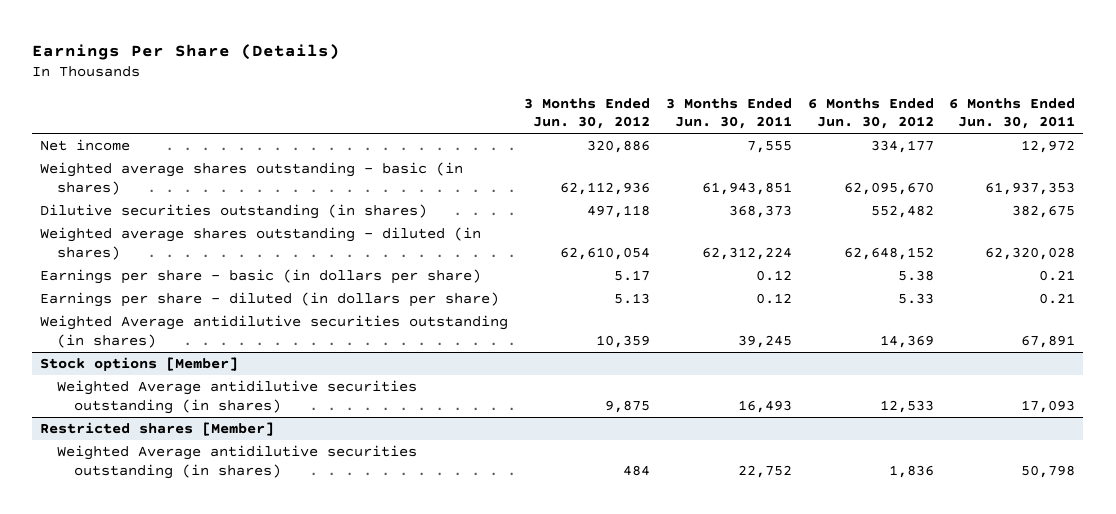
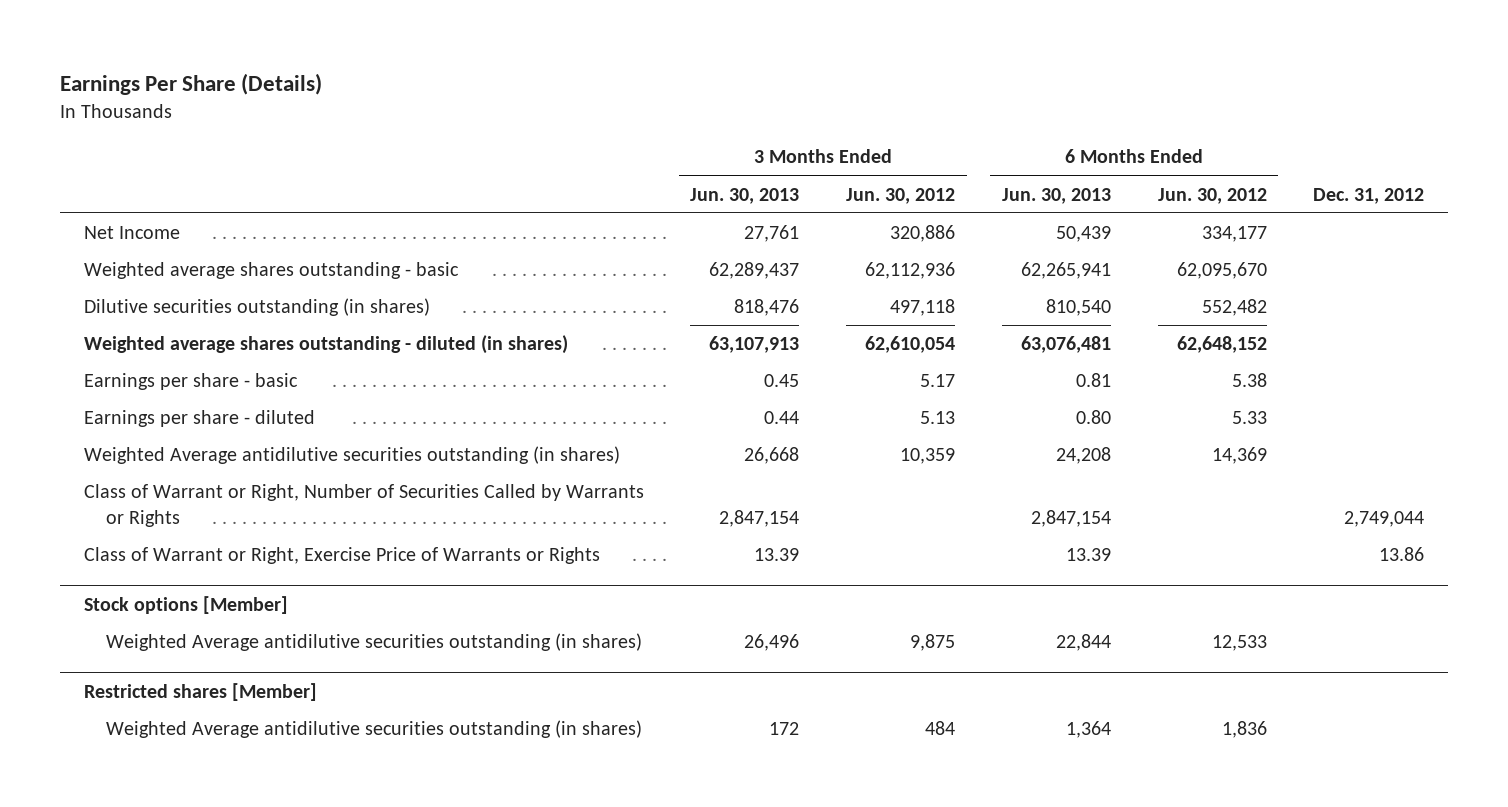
[665,97,792,130] 3 Months Ended Jun. 30, 2011 -> none
[949,97,1076,130] 6 Months Ended Jun. 30, 2011 -> none
none -> [690,187,800,204] Jun. 30, 2013
none -> [1001,187,1111,204] Jun. 30, 2013
none -> [1313,187,1425,204] Dec. 31, 2012
[40,138,131,151] Net income -> [83,226,180,240] Net Income
[40,161,464,195] Weighted average shares outstanding - basic (in shares) -> [83,262,459,280] Weighted average shares outstanding - basic
[40,268,482,284] Earnings per share - basic (in dollars per share) -> [83,373,298,391] Earnings per share - basic
[40,291,500,307] Earnings per share - diluted (in dollars per share) -> [83,410,315,428] Earnings per share - diluted
none -> [83,484,644,527] Class of Warrant or Right, Number of Securities Called by Warrants or Rights
none -> [83,547,600,565] Class of Warrant or Right, Exercise Price of Warrants or Rights

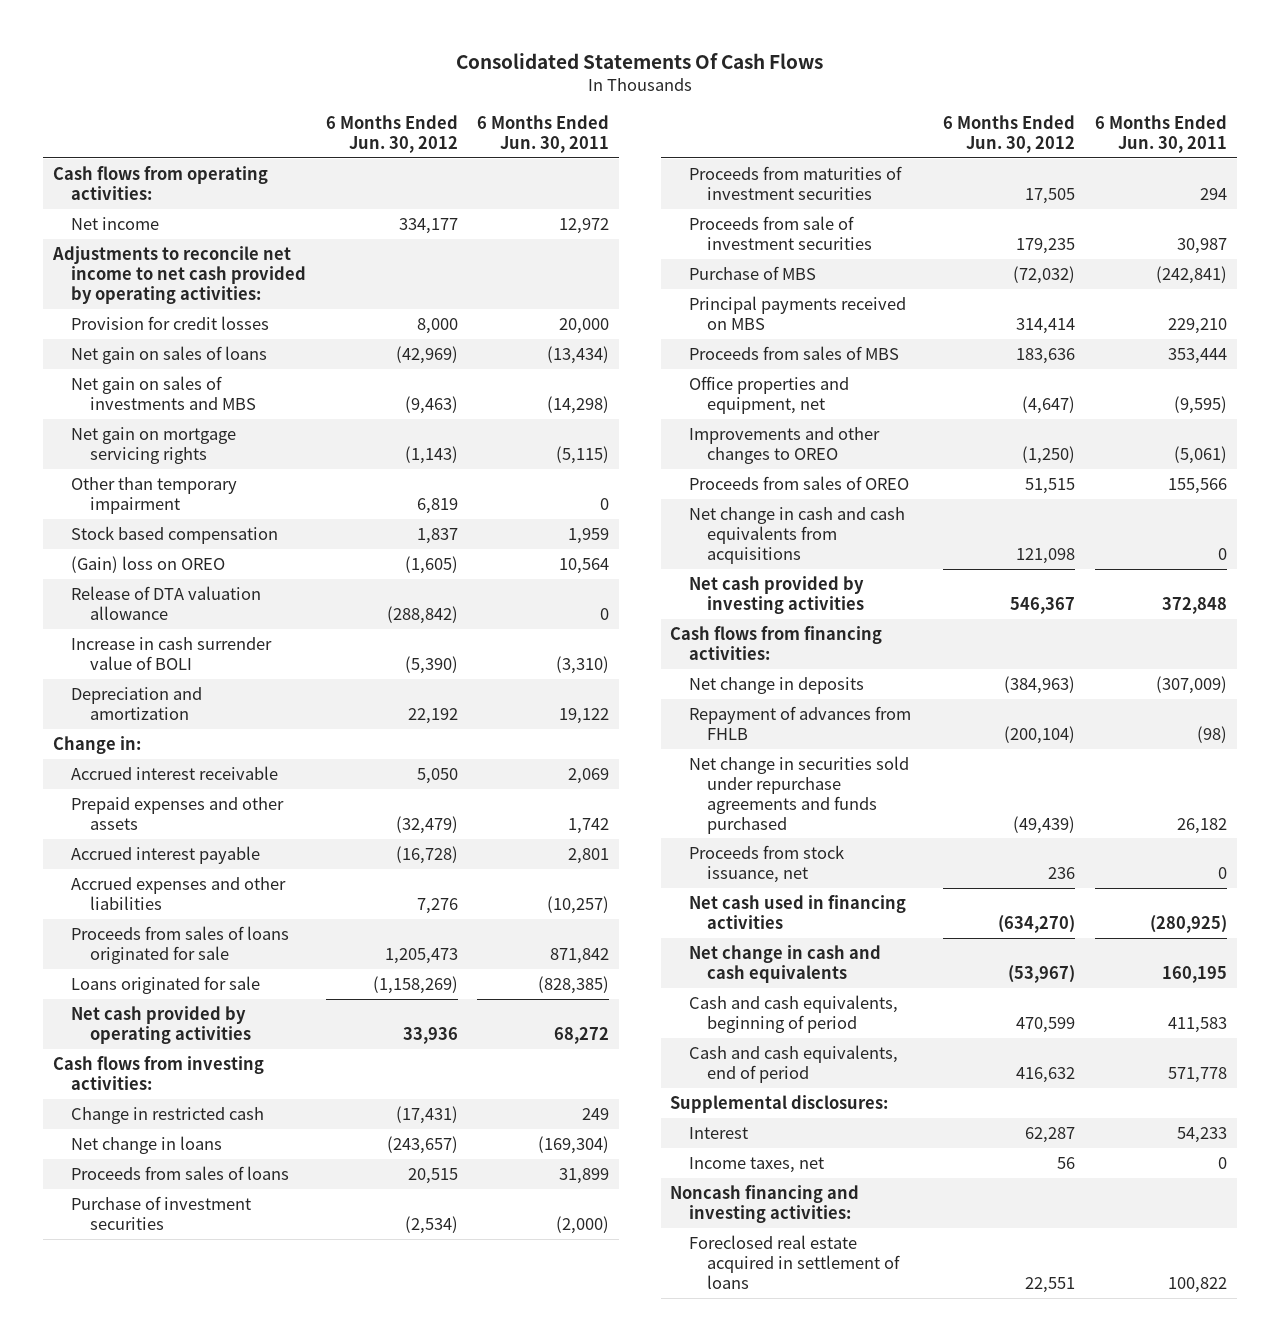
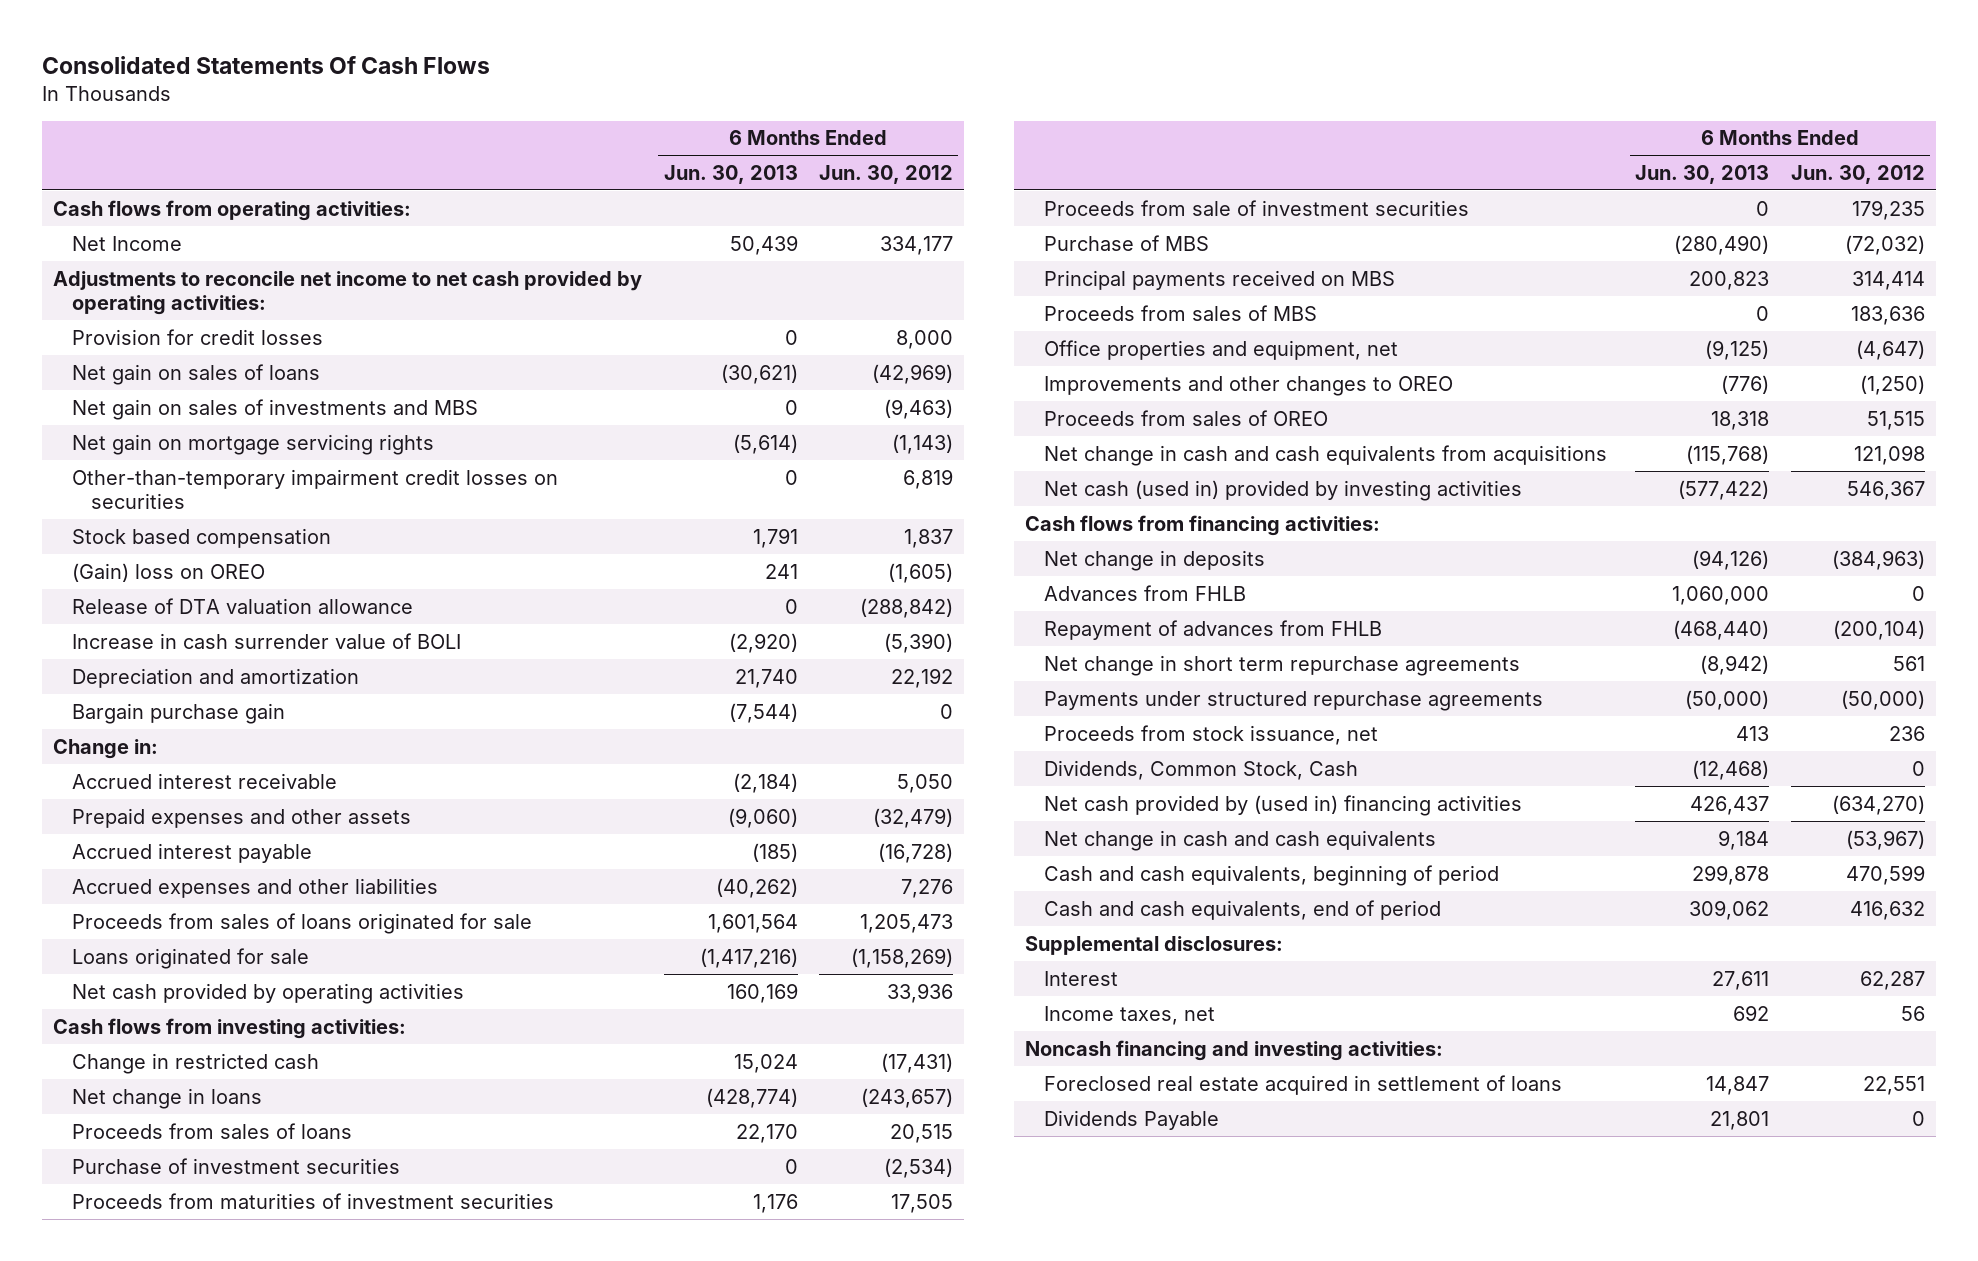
[477,115,610,154] 6 Months Ended Jun. 30, 2011 -> none
none -> [663,165,798,185] Jun. 30, 2013
[71,216,160,230] Net income -> [72,235,183,251] Net Income
[71,476,238,514] Other than temporary impairment -> [72,468,559,510] Other-than-temporary impairment credit losses on securities
none -> [72,702,286,724] Bargain purchase gain
[688,575,865,614] Net cash provided by investing activities -> [1043,479,1522,501] Net cash (used in) provided by investing activities
none -> [1043,584,1246,601] Advances from FHLB
[688,755,909,834] Net change in securities sold under repurchase agreements and funds purchased -> none
none -> [1043,654,1520,676] Net change in short term repurchase agreements
none -> [1043,690,1543,711] Payments under structured repurchase agreements
none -> [1043,759,1358,780] Dividends, Common Stock, Cash
[688,894,906,929] Net cash used in financing activities -> [1043,794,1522,816] Net cash provided by (used in) financing activities
none -> [1043,1109,1219,1130] Dividends Payable

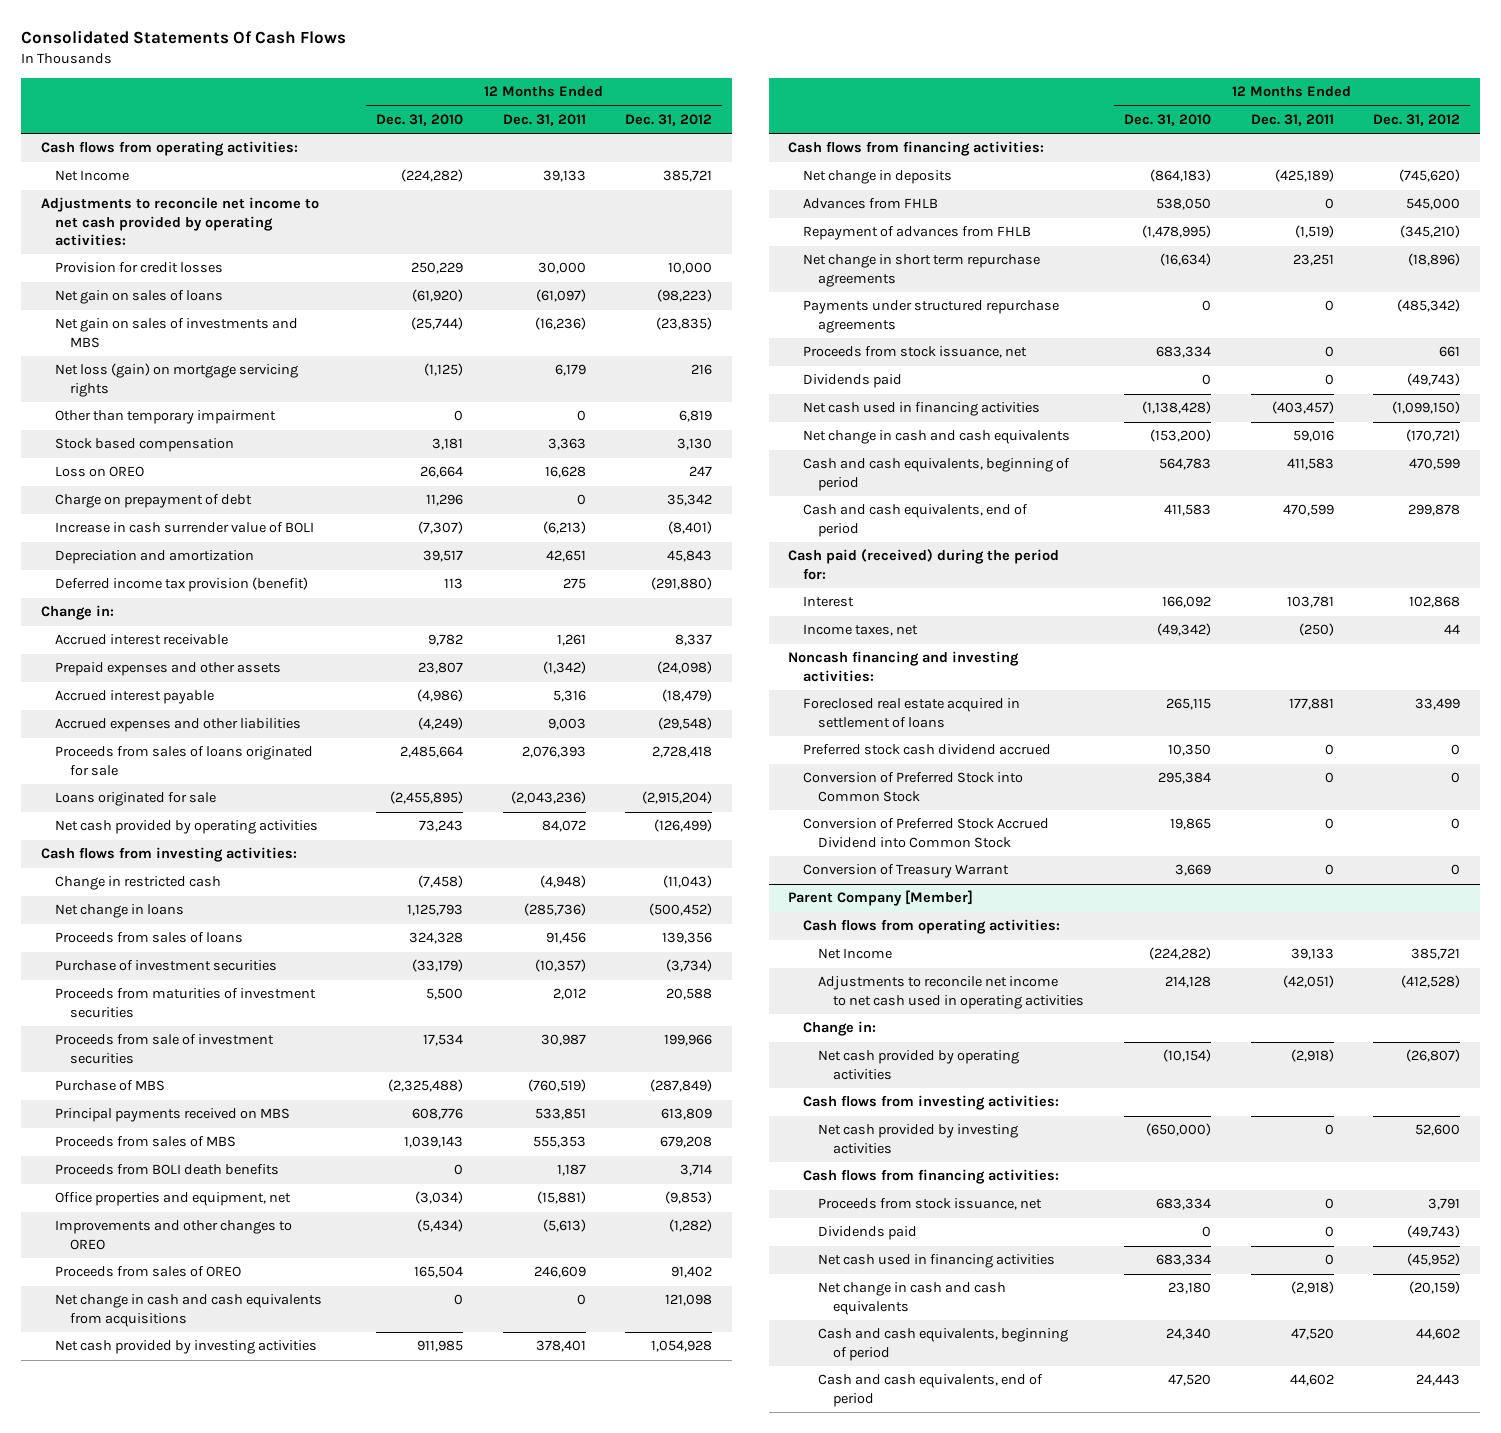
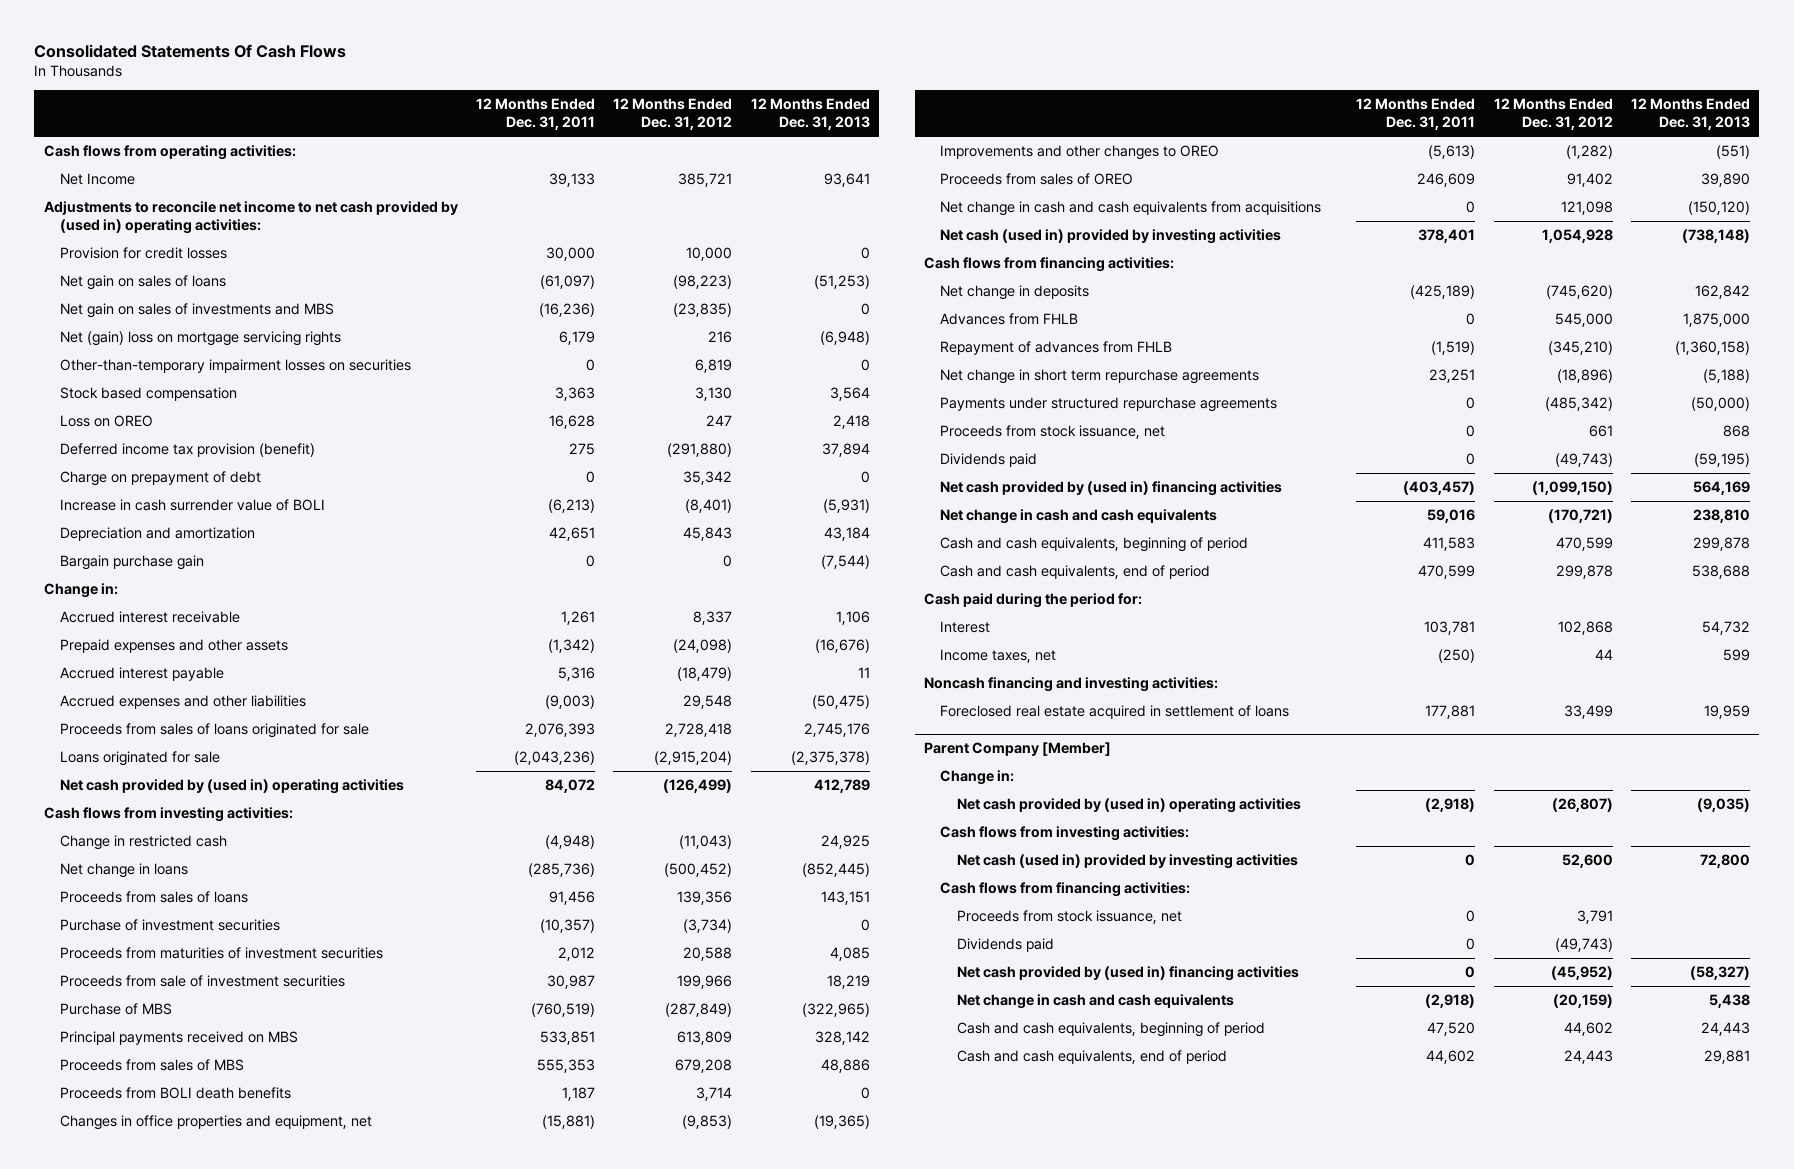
[375,114,463,127] Dec. 31, 2010 -> none
none -> [750,98,870,131] 12 Months Ended Dec. 31, 2013
[40,197,319,246] Adjustments to reconcile net income to net cash provided by operating activities: -> [43,200,458,235] Adjustments to reconcile net income to net cash provided by (used in) operating activities:
[55,363,299,397] Net loss (gain) on mortgage servicing rights -> [60,330,342,346] Net (gain) loss on mortgage servicing rights
[55,410,277,425] Other than temporary impairment -> [60,358,412,373] Other-than-temporary impairment losses on securities
[55,577,309,593] Deferred income tax provision (benefit) -> [60,442,316,457] Deferred income tax provision (benefit)
none -> [60,554,205,570] Bargain purchase gain
[547,718,586,731] 9,003 -> [544,694,595,709] (9,003)
[658,717,713,731] (29,548) -> [683,694,733,709] 29,548
[55,820,319,835] Net cash provided by operating activities -> [60,778,405,794] Net cash provided by (used in) operating activities
[55,1192,292,1207] Office properties and equipment, net -> [60,1114,373,1130] Changes in office properties and equipment, net
[55,1340,318,1355] Net cash provided by investing activities -> [940,228,1282,244] Net cash (used in) provided by investing activities
[803,402,1041,417] Net cash used in financing activities -> [940,480,1283,496] Net cash provided by (used in) financing activities
[788,549,1060,580] Cash paid (received) during the period for: -> [923,592,1142,608] Cash paid during the period for:
[803,744,1052,756] Preferred stock cash dividend accrued -> none
[803,772,1024,802] Conversion of Preferred Stock into Common Stock -> none
[803,818,1050,848] Conversion of Preferred Stock Accrued Dividend into Common Stock -> none
[803,864,1010,879] Conversion of Treasury Warrant -> none
[803,919,1061,935] Cash flows from operating activities: -> none
[818,948,893,960] Net Income -> none
[818,976,1085,1009] Adjustments to reconcile net income to net cash used in operating activities -> none
[818,1050,1020,1080] Net cash provided by operating activities -> [956,797,1301,813] Net cash provided by (used in) operating activities
[818,1124,1019,1154] Net cash provided by investing activities -> [956,853,1298,869] Net cash (used in) provided by investing activities
[818,1254,1056,1269] Net cash used in financing activities -> [956,965,1299,981] Net cash provided by (used in) financing activities

